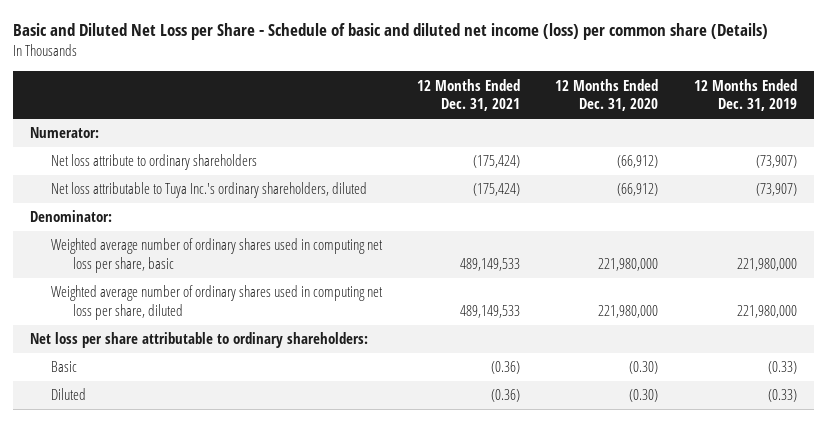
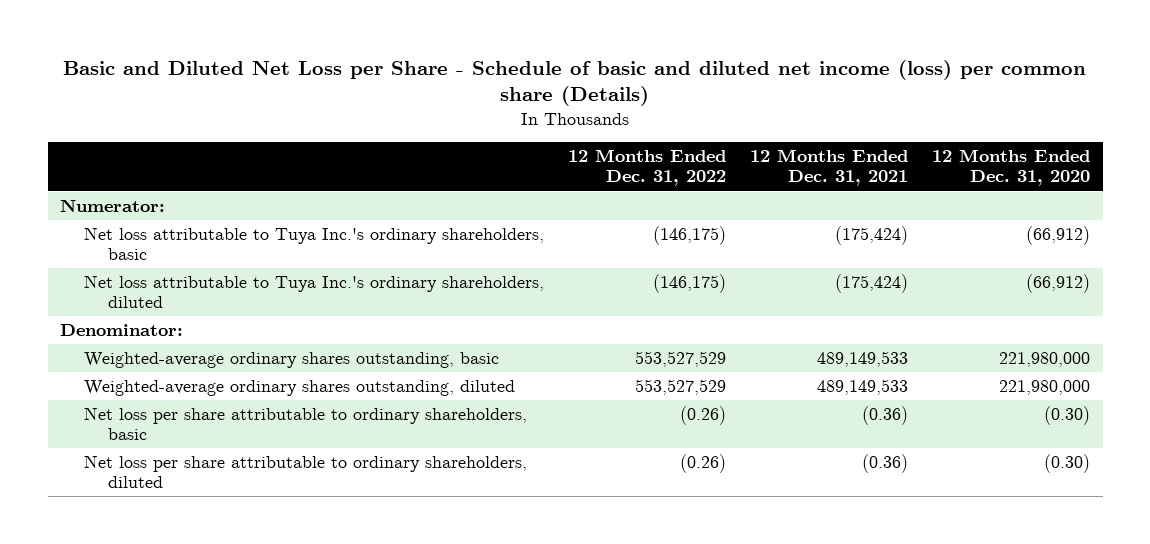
[693,78,797,112] 12 Months Ended Dec. 31, 2019 -> none
none -> [568,149,727,187] 12 Months Ended Dec. 31, 2022
[51,154,258,171] Net loss attribute to ordinary shareholders -> [84,227,545,261] Net loss attributable to Tuya Inc.'s ordinary shareholders, basic
[30,332,369,349] Net loss per share attributable to ordinary shareholders: -> none
[51,238,384,274] Weighted average number of ordinary shares used in computing net loss per share, basic -> [84,352,500,369] Weighted-average ordinary shares outstanding, basic
[51,285,384,321] Weighted average number of ordinary shares used in computing net loss per share, diluted -> [84,380,516,397] Weighted-average ordinary shares outstanding, diluted
[51,361,78,373] Basic -> [84,407,528,441] Net loss per share attributable to ordinary shareholders, basic
[51,388,87,401] Diluted -> [84,455,528,489] Net loss per share attributable to ordinary shareholders, diluted

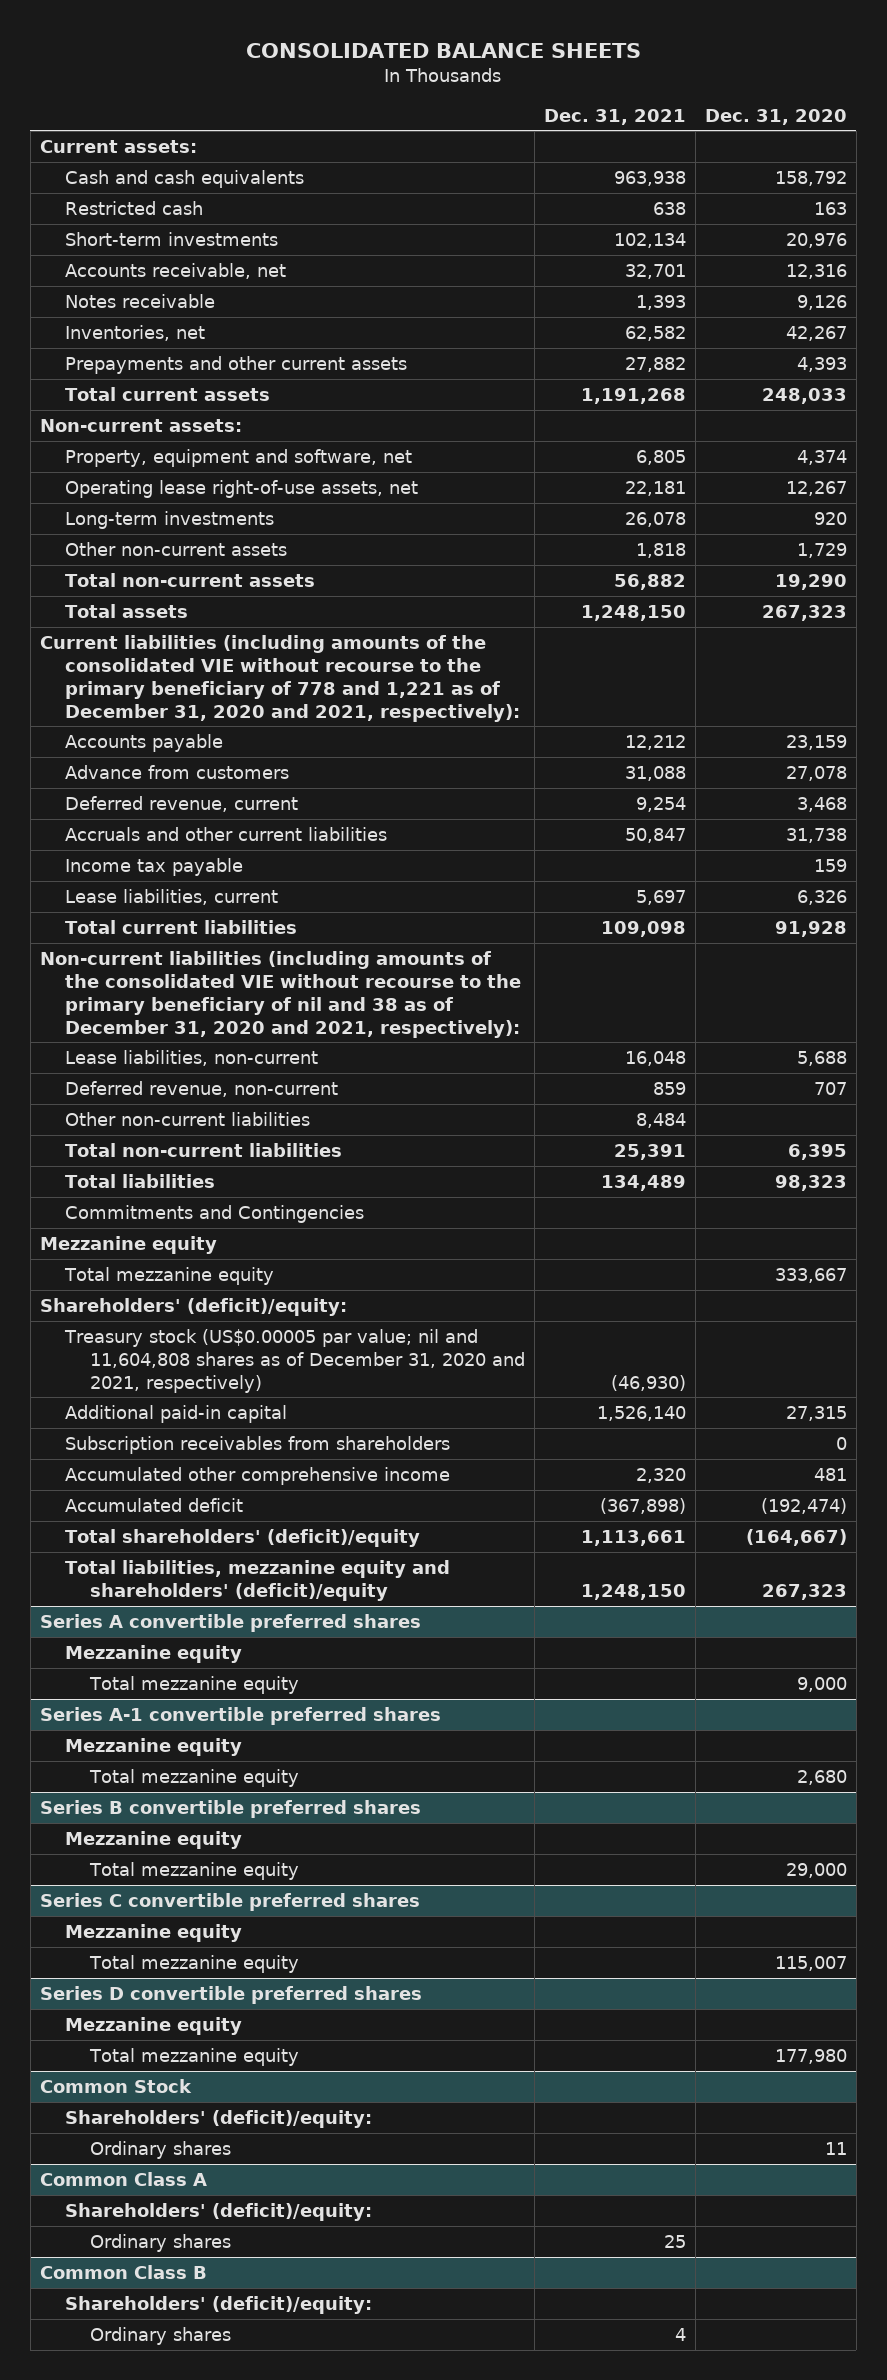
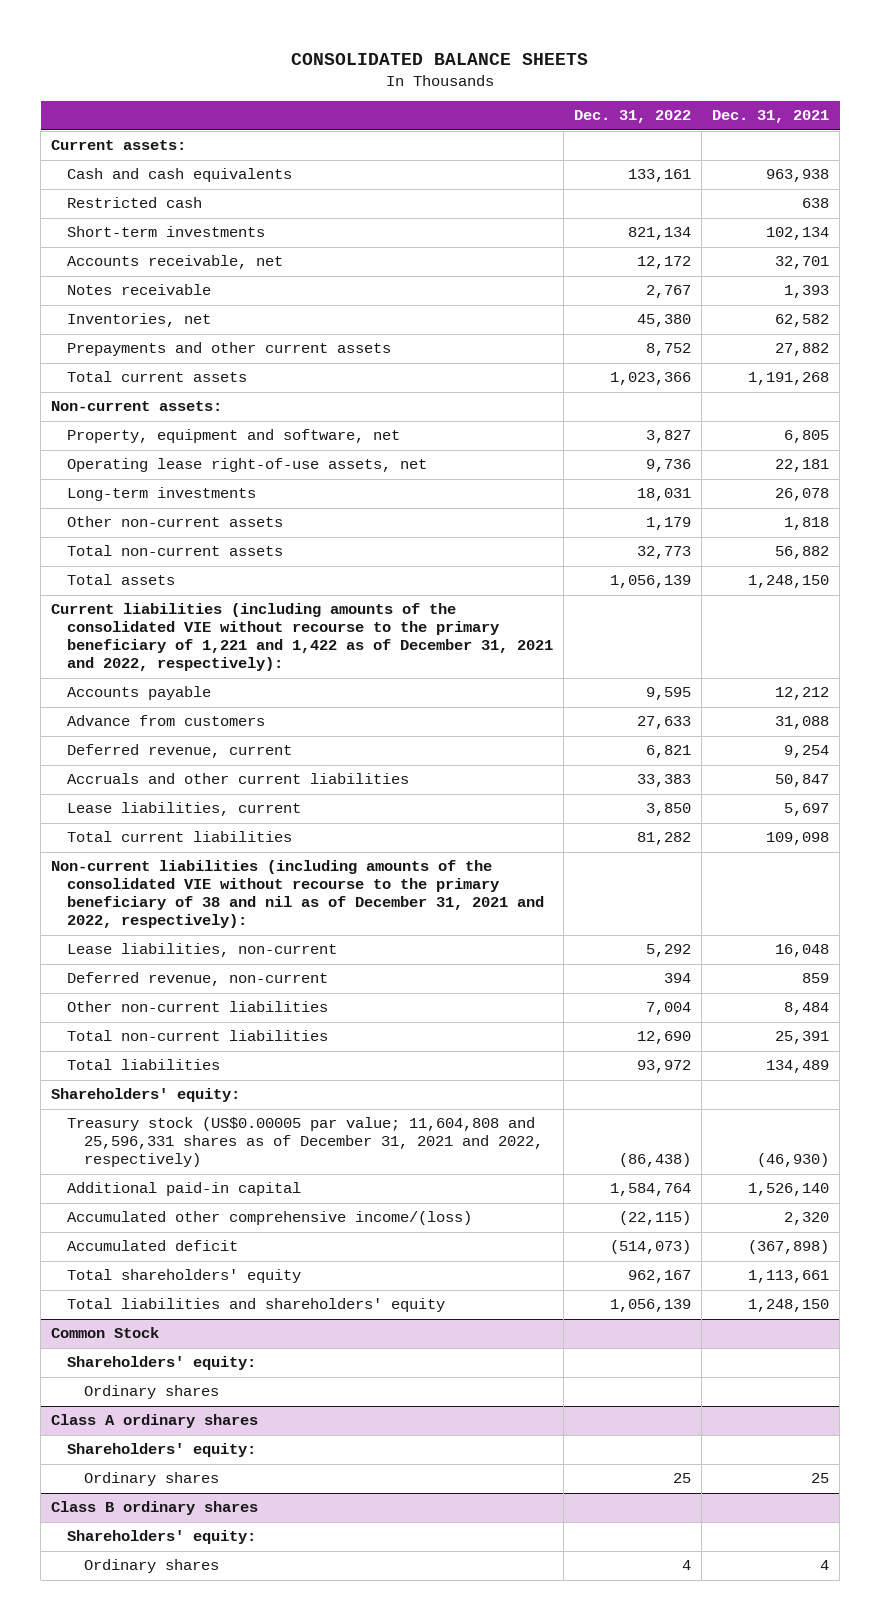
[704,108,847,125] Dec. 31, 2020 -> none
none -> [574,110,692,124] Dec. 31, 2022
[40,634,520,722] Current liabilities (including amounts of the consolidated VIE without recourse to the primary beneficiary of 778 and 1,221 as of December 31, 2020 and 2021, respectively): -> [50,603,554,672] Current liabilities (including amounts of the consolidated VIE without recourse to the primary beneficiary of 1,221 and 1,422 as of December 31, 2021 and 2022, respectively):
[64,857,243,876] Income tax payable -> none
[40,950,521,1038] Non-current liabilities (including amounts of the consolidated VIE without recourse to the primary beneficiary of nil and 38 as of December 31, 2020 and 2021, respectively): -> [50,860,545,929] Non-current liabilities (including amounts of the consolidated VIE without recourse to the primary beneficiary of 38 and nil as of December 31, 2021 and 2022, respectively):
[64,1204,364,1223] Commitments and Contingencies -> none
[40,1235,218,1254] Mezzanine equity -> none
[63,1266,274,1285] Total mezzanine equity -> none
[40,1297,348,1316] Shareholders' (deficit)/equity: -> [50,1088,240,1103] Shareholders' equity:
[63,1328,525,1393] Treasury stock (US$0.00005 par value; nil and 11,604,808 shares as of December 31, 2020 and 2021, respectively) -> [67,1117,543,1168] Treasury stock (US$0.00005 par value; 11,604,808 and 25,596,331 shares as of December 31, 2021 and 2022, respectively)
[64,1435,450,1454] Subscription receivables from shareholders -> none
[64,1466,450,1485] Accumulated other comprehensive income -> [67,1211,473,1226] Accumulated other comprehensive income/(loss)
[40,1613,422,1632] Series A convertible preferred shares -> none
[64,1644,242,1663] Mezzanine equity -> none
[88,1675,299,1694] Total mezzanine equity -> none
[40,1706,442,1725] Series A-1 convertible preferred shares -> none
[64,1737,242,1756] Mezzanine equity -> none
[88,1768,299,1787] Total mezzanine equity -> none
[40,1799,422,1818] Series B convertible preferred shares -> none
[64,1830,242,1849] Mezzanine equity -> none
[88,1861,299,1880] Total mezzanine equity -> none
[40,1892,421,1911] Series C convertible preferred shares -> none
[64,1923,242,1942] Mezzanine equity -> none
[88,1954,299,1973] Total mezzanine equity -> none
[40,1985,423,2004] Series D convertible preferred shares -> none
[64,2016,242,2035] Mezzanine equity -> none
[88,2047,299,2066] Total mezzanine equity -> none
[64,1528,420,1547] Total shareholders' (deficit)/equity -> [67,1269,302,1284] Total shareholders' equity
[64,1559,450,1601] Total liabilities, mezzanine equity and shareholders' (deficit)/equity -> [67,1298,446,1313] Total liabilities and shareholders' equity
[64,2109,372,2128] Shareholders' (deficit)/equity: -> [67,1356,257,1371] Shareholders' equity:
[40,2171,208,2186] Common Class A -> [50,1414,258,1429] Class A ordinary shares
[64,2202,372,2221] Shareholders' (deficit)/equity: -> [67,1443,257,1458] Shareholders' equity:
[40,2264,208,2279] Common Class B -> [50,1501,258,1516] Class B ordinary shares
[64,2295,372,2314] Shareholders' (deficit)/equity: -> [67,1530,257,1545] Shareholders' equity:

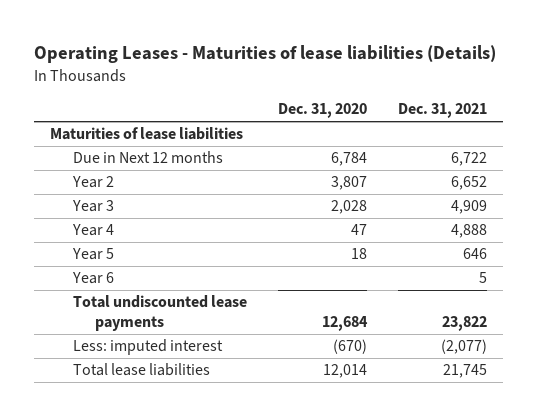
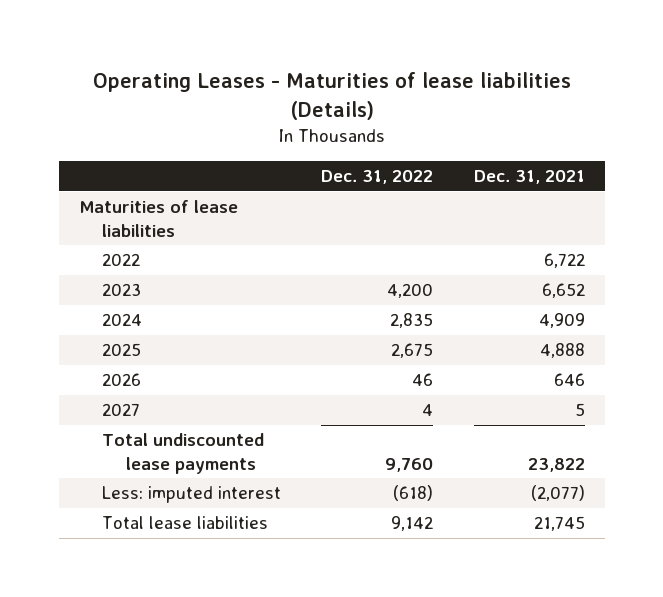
[278,103,368,119] Dec. 31, 2020 -> none
none -> [321,170,434,185] Dec. 31, 2022
[72,151,223,164] Due in Next 12 months -> [102,253,141,267] 2022
[71,176,114,189] Year 2 -> [102,283,142,297] 2023
[71,200,114,213] Year 3 -> [102,313,143,327] 2024
[71,224,114,237] Year 4 -> [102,343,142,357] 2025
[71,248,114,261] Year 5 -> [102,373,142,387] 2026
[71,272,114,285] Year 6 -> [102,403,141,417] 2027

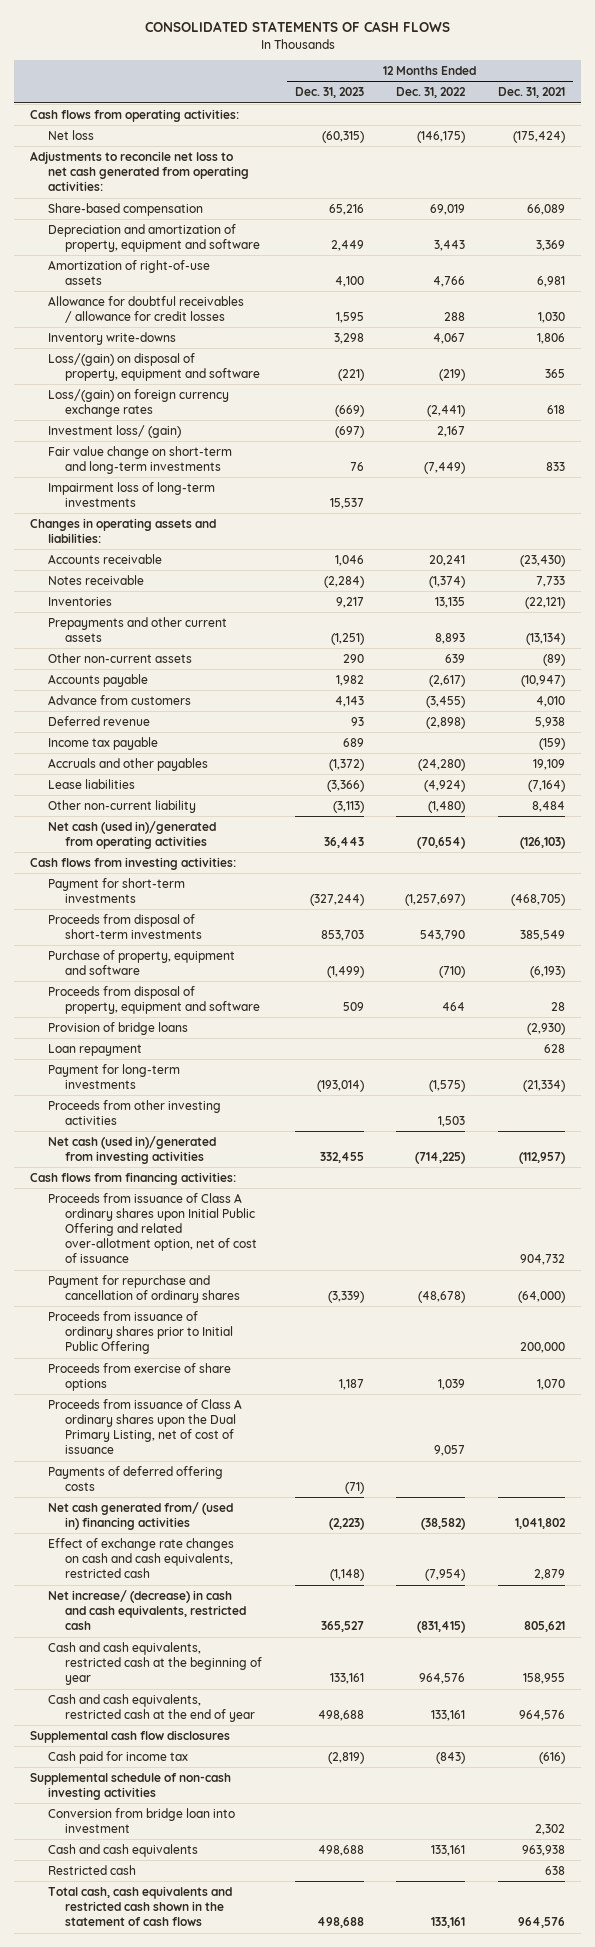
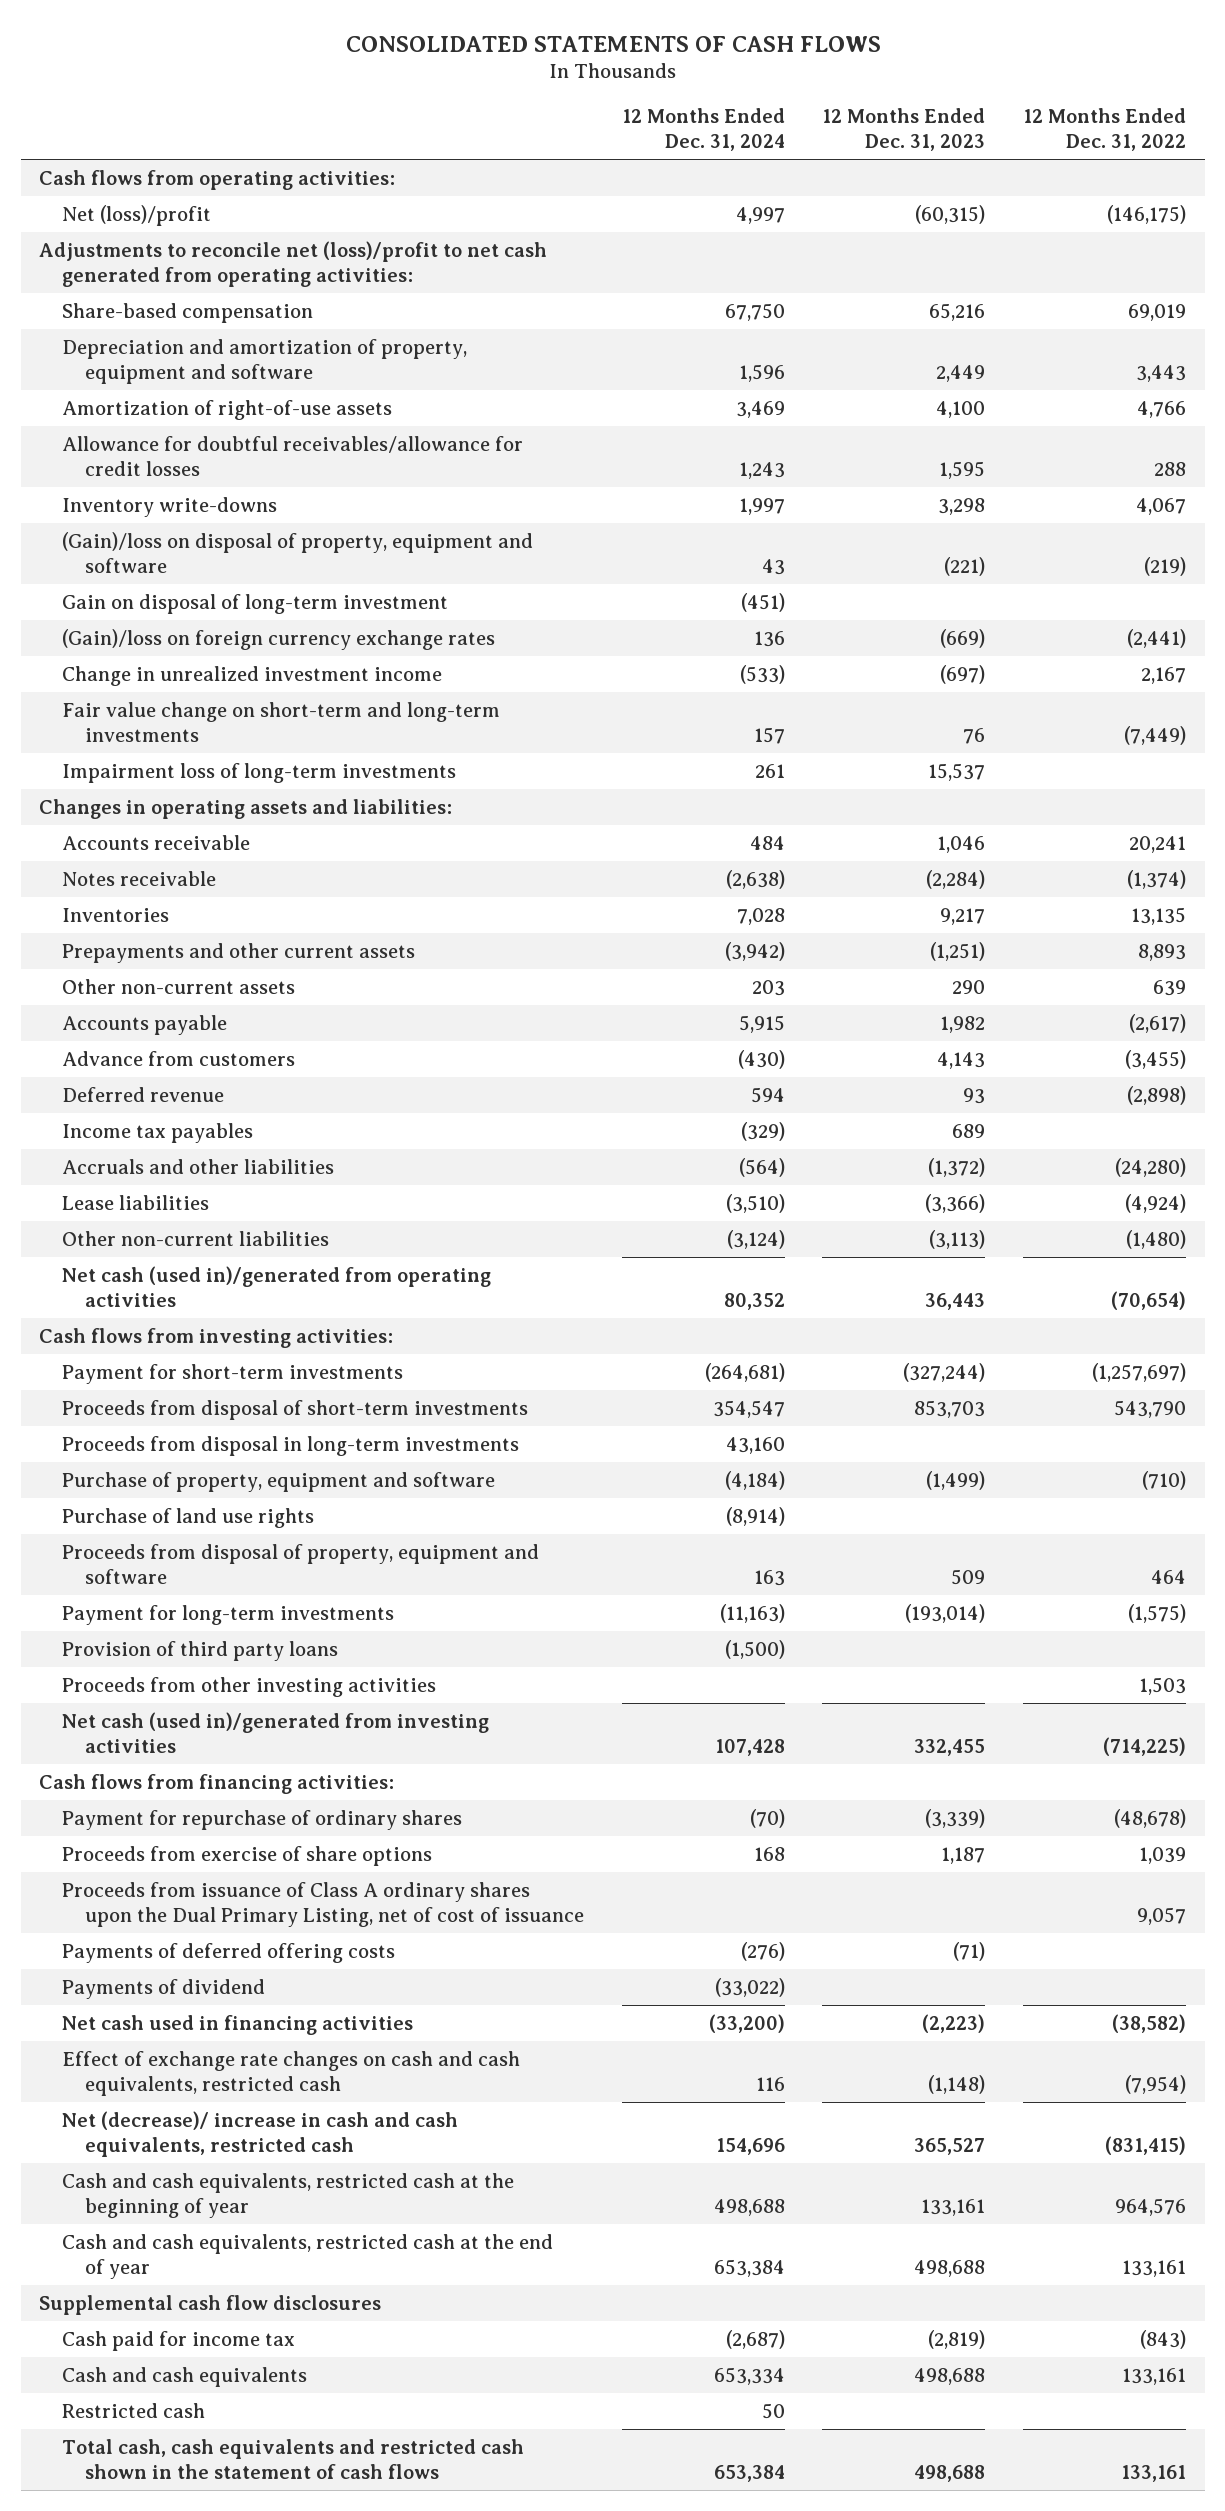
[497,87,565,99] Dec. 31, 2021 -> none
none -> [621,108,785,152] 12 Months Ended Dec. 31, 2024
[47,129,94,140] Net loss -> [62,204,212,226] Net (loss)/profit
[30,150,249,192] Adjustments to reconcile net loss to net cash generated from operating activities: -> [39,240,548,287] Adjustments to reconcile net (loss)/profit to net cash generated from operating activities:
[47,295,244,323] Allowance for doubtful receivables / allowance for credit losses -> [62,435,524,476] Allowance for doubtful receivables/allowance for credit losses
[47,352,261,381] Loss/(gain) on disposal of property, equipment and software -> [62,531,534,573] (Gain)/loss on disposal of property, equipment and software
none -> [62,593,449,614] Gain on disposal of long-term investment
[47,388,229,417] Loss/(gain) on foreign currency exchange rates -> [62,628,496,650] (Gain)/loss on foreign currency exchange rates
[47,424,181,438] Investment loss/ (gain) -> [62,665,443,686] Change in unrealized investment income
[47,736,158,750] Income tax payable -> [62,1122,254,1143] Income tax payables
[47,757,208,771] Accruals and other payables -> [62,1158,335,1174] Accruals and other liabilities
[47,799,196,813] Other non-current liability -> [62,1230,330,1246] Other non-current liabilities
none -> [62,1435,520,1456] Proceeds from disposal in long-term investments
none -> [62,1507,315,1528] Purchase of land use rights
[47,1021,188,1035] Provision of bridge loans -> none
[47,1043,142,1056] Loan repayment -> none
none -> [62,1640,339,1661] Provision of third party loans
[47,1192,258,1264] Proceeds from issuance of Class A ordinary shares upon Initial Public Offering and related over-allotment option, net of cost of issuance -> none
[47,1310,234,1355] Proceeds from issuance of ordinary shares prior to Initial Public Offering -> none
[47,1274,241,1303] Payment for repurchase and cancellation of ordinary shares -> [62,1809,463,1830] Payment for repurchase of ordinary shares
none -> [62,1978,266,1999] Payments of dividend
[47,1501,233,1530] Net cash generated from/ (used in) financing activities -> [62,2014,414,2035] Net cash used in financing activities
[47,1589,247,1631] Net increase/ (decrease) in cash and cash equivalents, restricted cash -> [62,2110,459,2157] Net (decrease)/ increase in cash and cash equivalents, restricted cash
[30,1772,232,1800] Supplemental schedule of non-cash investing activities -> none
[47,1807,235,1833] Conversion from bridge loan into investment -> none

